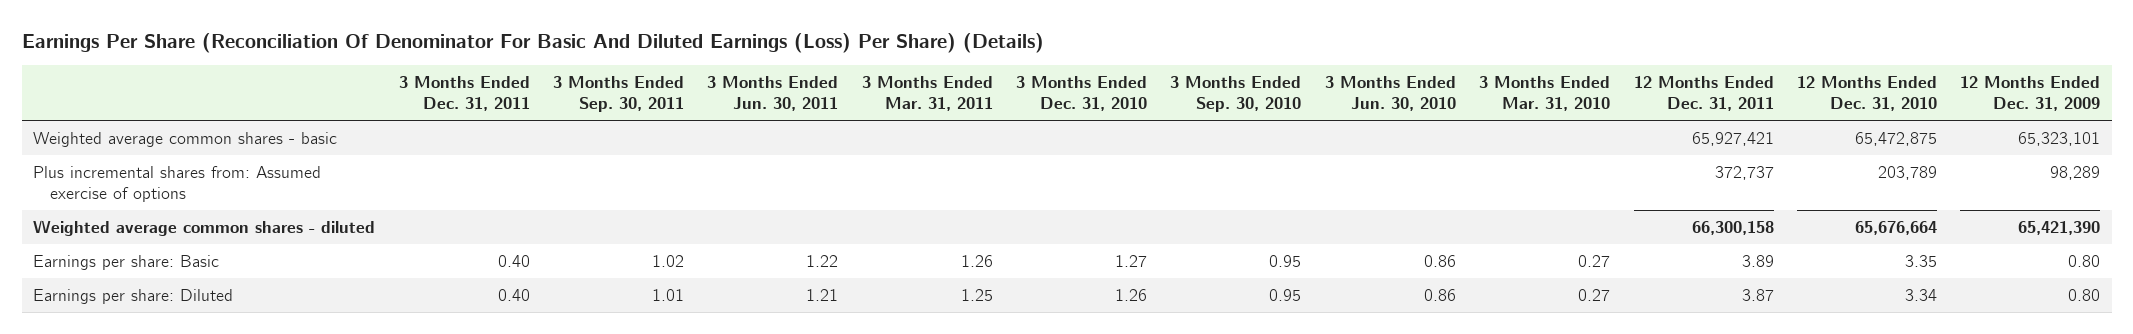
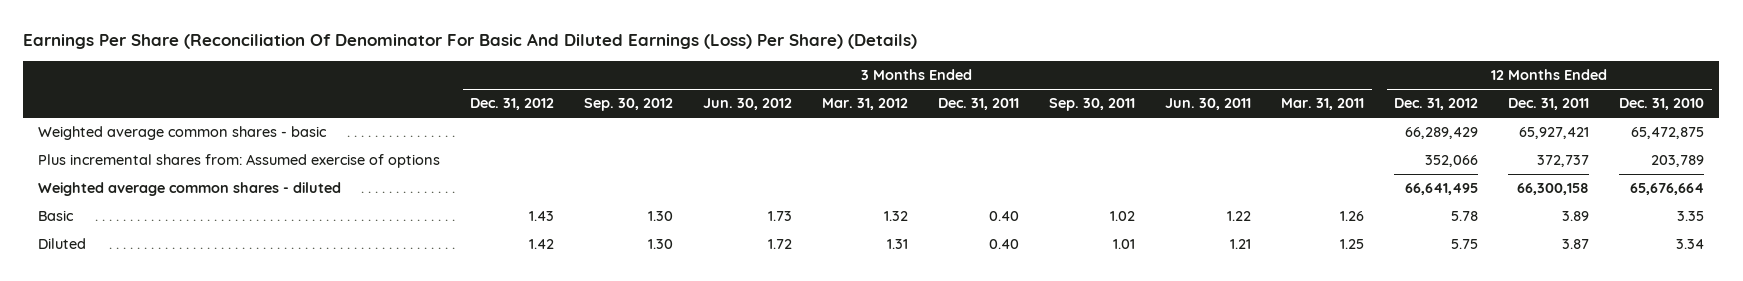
[1016,75,1148,111] 3 Months Ended Dec. 31, 2010 -> none
[1170,75,1302,112] 3 Months Ended Sep. 30, 2010 -> none
[1324,75,1456,111] 3 Months Ended Jun. 30, 2010 -> none
[1479,75,1611,111] 3 Months Ended Mar. 31, 2010 -> none
[1960,75,2101,111] 12 Months Ended Dec. 31, 2009 -> none
none -> [470,98,555,111] Dec. 31, 2012
none -> [584,98,674,112] Sep. 30, 2012
none -> [703,98,793,111] Jun. 30, 2012
none -> [822,98,909,111] Mar. 31, 2012
none -> [1394,98,1479,111] Dec. 31, 2012
[33,254,220,270] Earnings per share: Basic -> [38,210,75,222] Basic
[33,288,234,304] Earnings per share: Diluted -> [38,238,87,250] Diluted

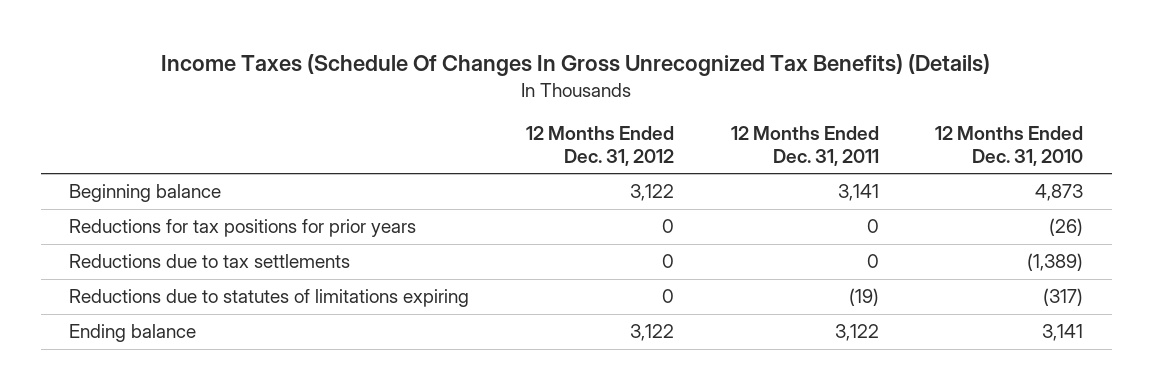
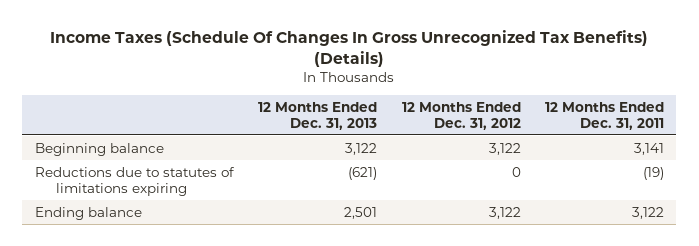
[935,126,1084,166] 12 Months Ended Dec. 31, 2010 -> none
none -> [258,101,378,130] 12 Months Ended Dec. 31, 2013
[69,219,417,238] Reductions for tax positions for prior years -> none
[69,254,351,269] Reductions due to tax settlements -> none

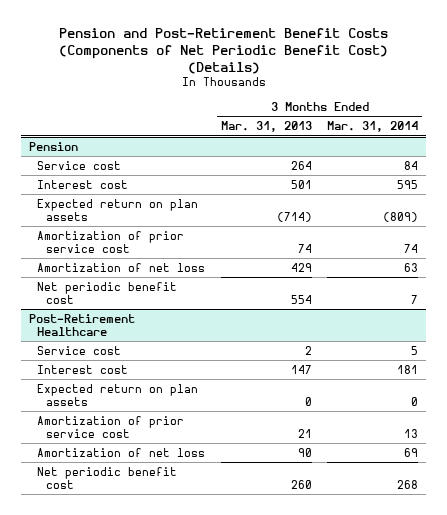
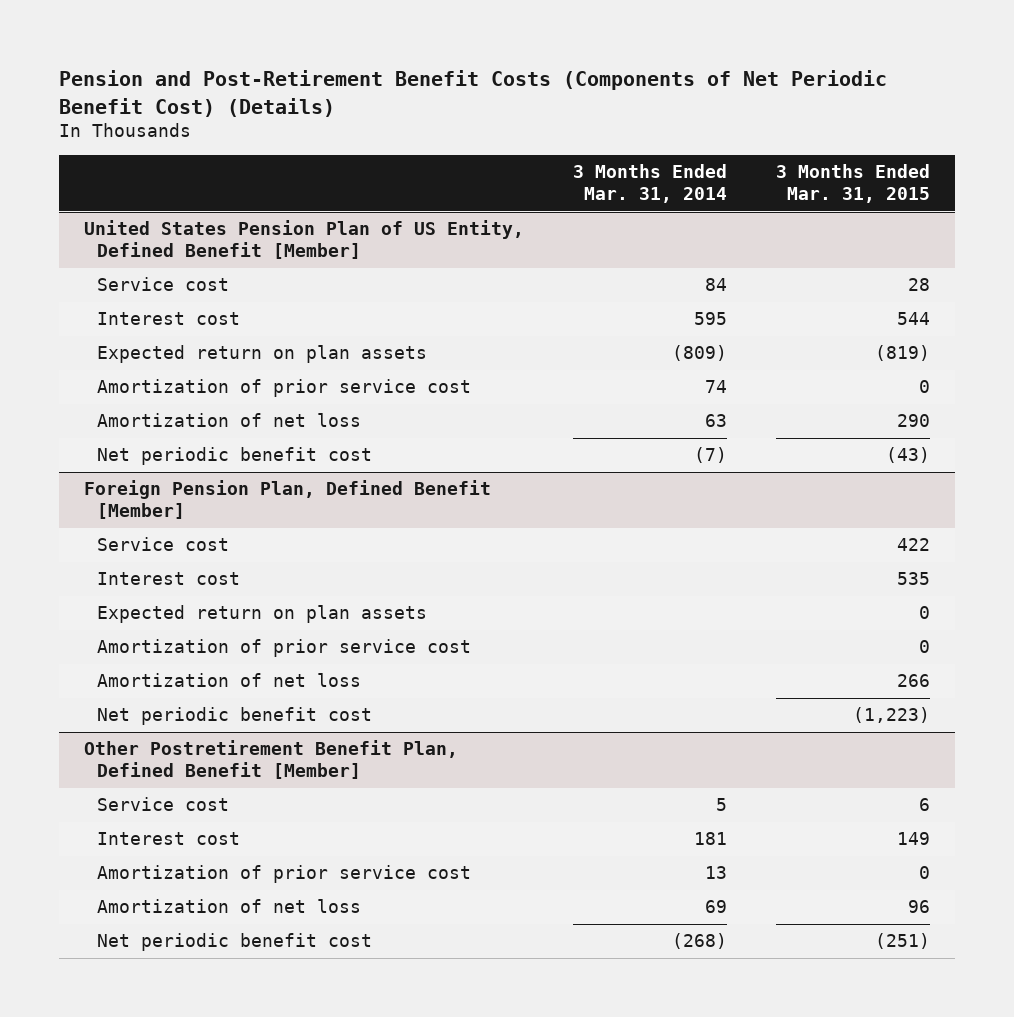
[220,121,312,133] Mar. 31, 2013 -> none
none -> [776,163,931,204] 3 Months Ended Mar. 31, 2015
[28,141,78,151] Pension -> none
none -> [83,220,524,260] United States Pension Plan of US Entity, Defined Benefit [Member]
[28,313,135,336] Post-Retirement Healthcare -> none
[411,294,419,304] 7 -> [693,447,727,464] (7)
none -> [83,480,491,520] Foreign Pension Plan, Defined Benefit [Member]
none -> [96,537,229,552] Service cost
none -> [96,572,240,586] Interest cost
none -> [96,605,427,624] Expected return on plan assets
none -> [96,639,471,658] Amortization of prior service cost
none -> [96,673,361,688] Amortization of net loss
none -> [96,707,372,726] Net periodic benefit cost
none -> [83,740,458,780] Other Postretirement Benefit Plan, Defined Benefit [Member]
[37,383,199,406] Expected return on plan assets -> none
[397,479,419,489] 268 -> [671,933,727,950] (268)

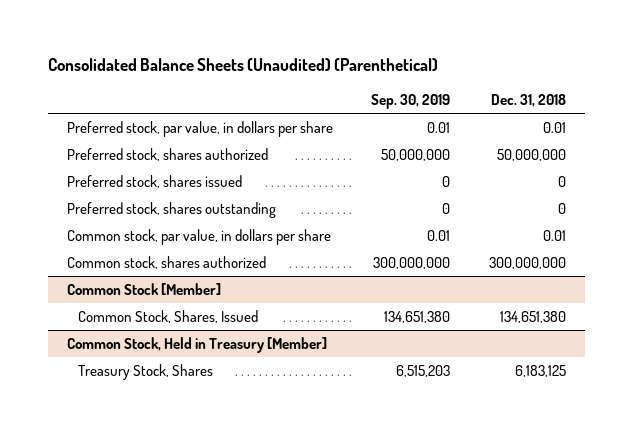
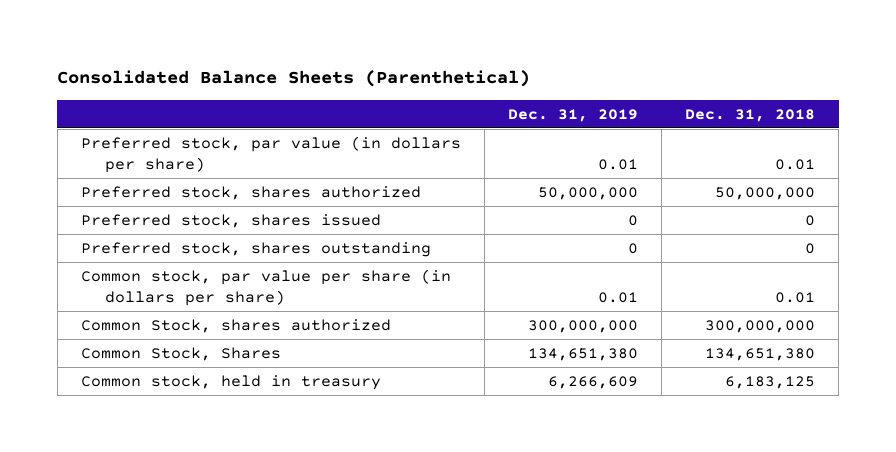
[48,58,439,72] Consolidated Balance Sheets (Unaudited) (Parenthetical) -> [57,70,531,88] Consolidated Balance Sheets (Parenthetical)
[371,93,451,109] Sep. 30, 2019 -> none
none -> [508,108,639,122] Dec. 31, 2019
[67,120,334,137] Preferred stock, par value, in dollars per share -> [81,135,462,174] Preferred stock, par value (in dollars per share)
[67,282,222,295] Common Stock [Member] -> none
[67,336,328,353] Common Stock, Held in Treasury [Member] -> none
[67,228,332,245] Common stock, par value, in dollars per share -> [81,268,452,307] Common stock, par value per share (in dollars per share)
[67,255,267,269] Common stock, shares authorized -> [81,318,392,333] Common Stock, shares authorized
[77,309,258,323] Common Stock, Shares, Issued -> [81,346,282,361] Common Stock, Shares
[77,363,213,380] Treasury Stock, Shares -> [81,374,382,390] Common stock, held in treasury

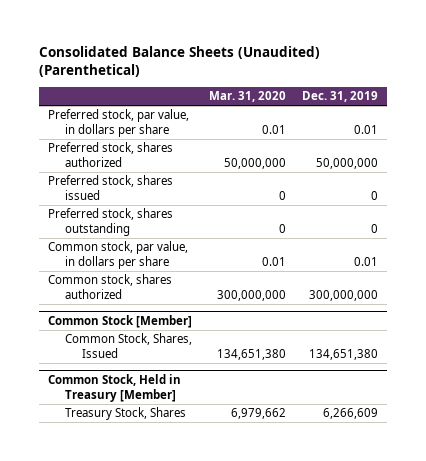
[57,70,531,88] Consolidated Balance Sheets (Parenthetical) -> [39,46,321,78] Consolidated Balance Sheets (Unaudited) (Parenthetical)
[685,108,816,122] Dec. 31, 2018 -> none
none -> [208,91,286,103] Mar. 31, 2020
[81,135,462,174] Preferred stock, par value (in dollars per share) -> [47,109,189,138] Preferred stock, par value, in dollars per share
[81,268,452,307] Common stock, par value per share (in dollars per share) -> [47,241,188,270] Common stock, par value, in dollars per share
[81,318,392,333] Common Stock, shares authorized -> [47,274,172,300] Common stock, shares authorized
none -> [47,314,192,328] Common Stock [Member]
[81,346,282,361] Common Stock, Shares -> [64,333,192,359] Common Stock, Shares, Issued
none -> [47,373,181,402] Common Stock, Held in Treasury [Member]
[81,374,382,390] Common stock, held in treasury -> [64,407,186,421] Treasury Stock, Shares

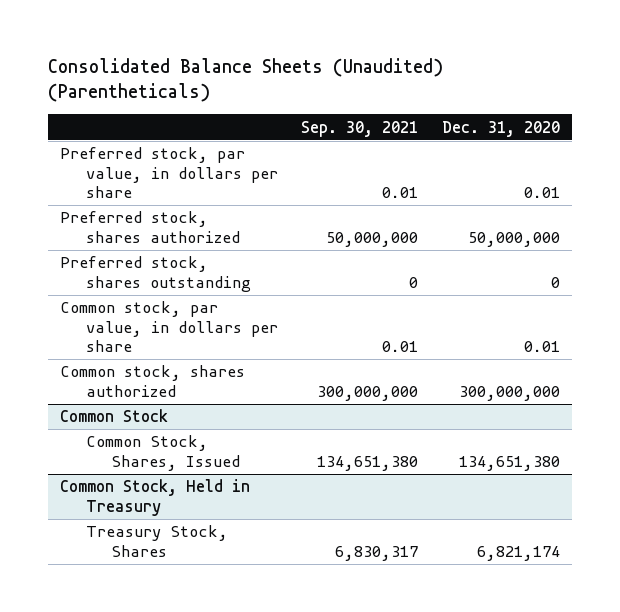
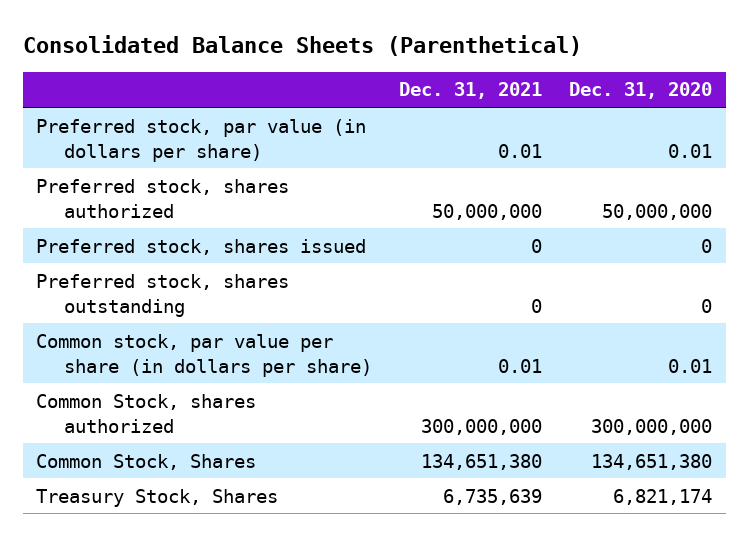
[47,57,443,103] Consolidated Balance Sheets (Unaudited) (Parentheticals) -> [22,34,582,56] Consolidated Balance Sheets (Parenthetical)
[301,120,419,137] Sep. 30, 2021 -> none
none -> [399,82,543,100] Dec. 31, 2021
[59,147,278,199] Preferred stock, par value, in dollars per share -> [36,118,367,162] Preferred stock, par value (in dollars per share)
none -> [36,238,367,255] Preferred stock, shares issued
[59,409,168,423] Common Stock -> none
[59,479,250,516] Common Stock, Held in Treasury -> none
[59,301,278,353] Common stock, par value, in dollars per share -> [36,333,373,377] Common stock, par value per share (in dollars per share)
[59,365,245,397] Common stock, shares authorized -> [36,393,257,433] Common Stock, shares authorized
[85,435,241,471] Common Stock, Shares, Issued -> [36,453,257,470] Common Stock, Shares

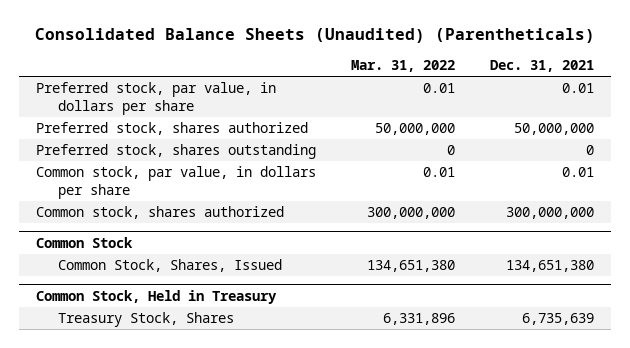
[22,34,582,56] Consolidated Balance Sheets (Parenthetical) -> [34,28,595,44] Consolidated Balance Sheets (Unaudited) (Parentheticals)
[569,82,713,100] Dec. 31, 2020 -> none
none -> [350,60,455,73] Mar. 31, 2022
[36,118,367,162] Preferred stock, par value (in dollars per share) -> [36,82,277,115] Preferred stock, par value, in dollars per share
[36,238,367,255] Preferred stock, shares issued -> none
[36,333,373,377] Common stock, par value per share (in dollars per share) -> [36,166,317,199] Common stock, par value, in dollars per share
[36,393,257,433] Common Stock, shares authorized -> [36,206,285,220] Common stock, shares authorized
none -> [36,237,134,249] Common Stock
[36,453,257,470] Common Stock, Shares -> [58,259,283,273] Common Stock, Shares, Issued
none -> [36,290,278,305] Common Stock, Held in Treasury

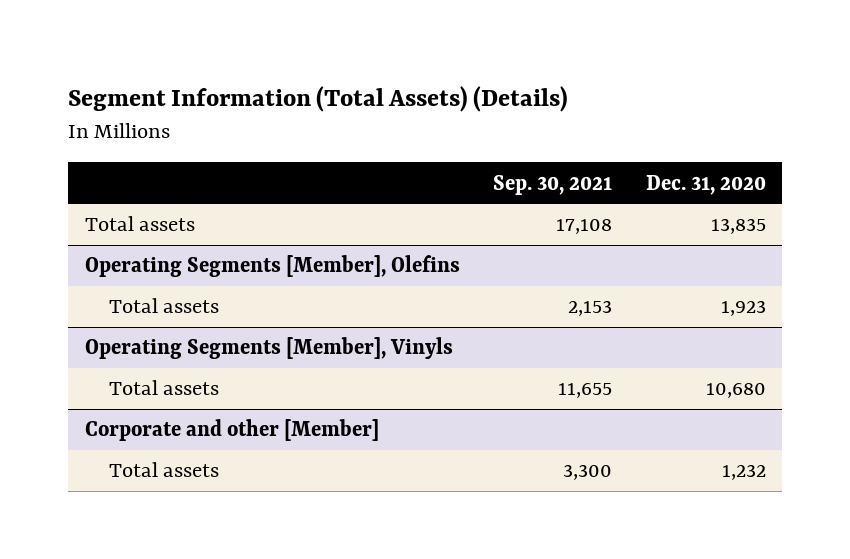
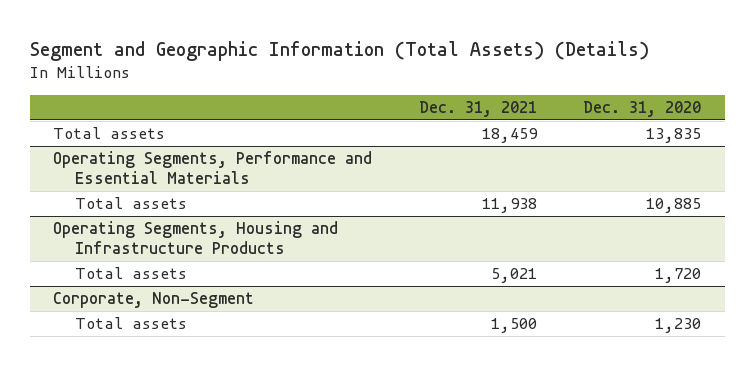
[67,85,568,112] Segment Information (Total Assets) (Details) -> [29,40,649,61] Segment and Geographic Information (Total Assets) (Details)
[493,174,613,195] Sep. 30, 2021 -> none
none -> [418,101,537,118] Dec. 31, 2021
[84,255,460,278] Operating Segments [Member], Olefins -> none
[84,337,453,360] Operating Segments [Member], Vinyls -> none
none -> [53,151,373,184] Operating Segments, Performance and Essential Materials
[720,300,766,317] 1,923 -> [646,198,702,214] 10,885
none -> [53,221,339,254] Operating Segments, Housing and Infrastructure Products
[705,383,766,399] 10,680 -> [655,268,702,284] 1,720
[84,419,379,442] Corporate and other [Member] -> [53,292,255,309] Corporate, Non-Segment
[721,464,766,481] 1,232 -> [655,318,702,334] 1,230

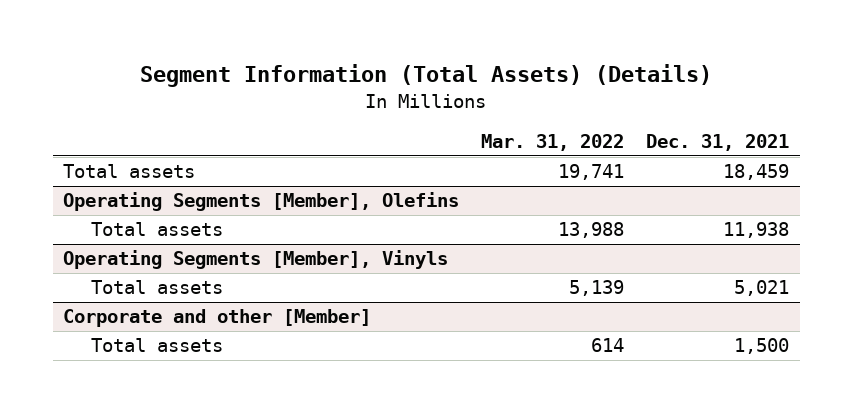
[29,40,649,61] Segment and Geographic Information (Total Assets) (Details) -> [140,64,713,88] Segment Information (Total Assets) (Details)
[583,101,702,118] Dec. 31, 2020 -> none
none -> [481,134,625,152] Mar. 31, 2022
[53,151,373,184] Operating Segments, Performance and Essential Materials -> none
none -> [63,192,460,212] Operating Segments [Member], Olefins
[53,221,339,254] Operating Segments, Housing and Infrastructure Products -> none
none -> [63,250,449,270] Operating Segments [Member], Vinyls
[53,292,255,309] Corporate, Non-Segment -> [63,309,372,328] Corporate and other [Member]

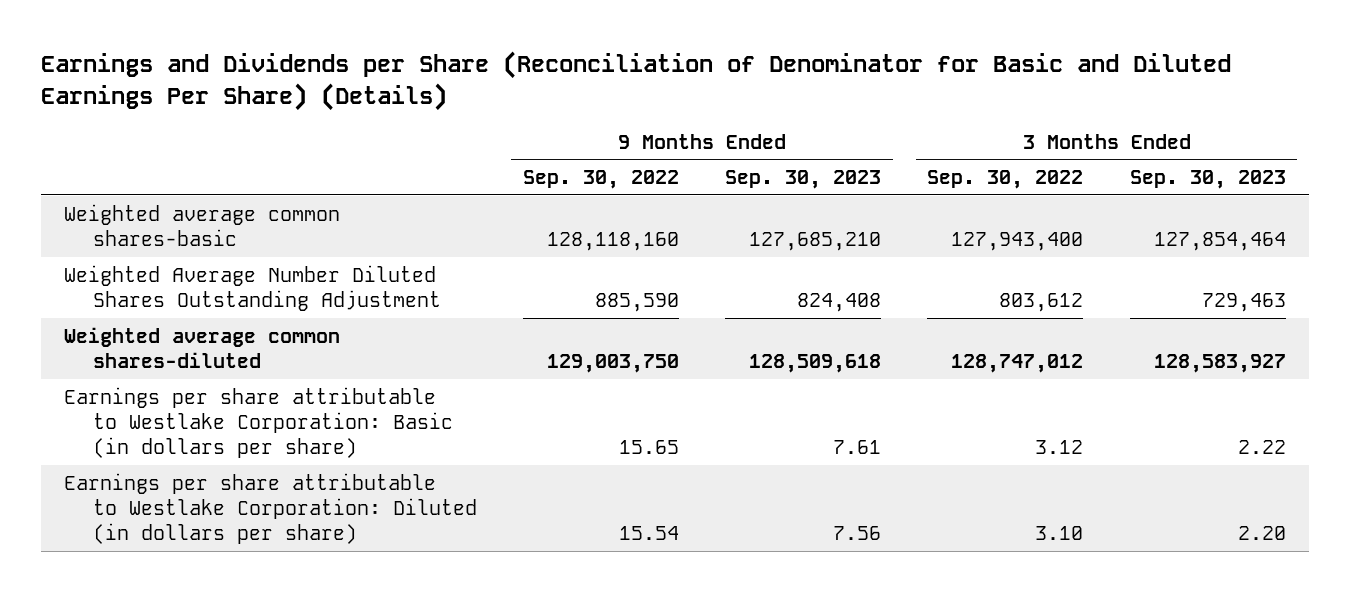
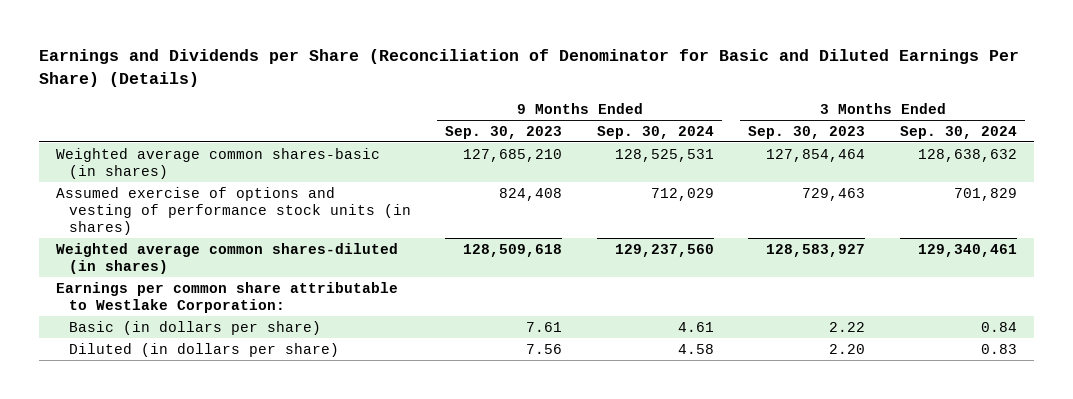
[523,170,680,190] Sep. 30, 2022 -> none
[927,170,1084,190] Sep. 30, 2022 -> none
none -> [596,125,714,139] Sep. 30, 2024
none -> [899,125,1017,139] Sep. 30, 2024
[63,203,340,246] Weighted average common shares-basic -> [56,147,381,179] Weighted average common shares-basic (in shares)
[63,264,441,311] Weighted Average Number Diluted Shares Outstanding Adjustment -> [56,186,411,235] Assumed exercise of options and vesting of performance stock units (in shares)
[63,326,340,368] Weighted average common shares-diluted -> [56,242,399,274] Weighted average common shares-diluted (in shares)
none -> [56,281,399,313] Earnings per common share attributable to Westlake Corporation:
[63,386,453,458] Earnings per share attributable to Westlake Corporation: Basic (in dollars per share) -> [68,320,321,335] Basic (in dollars per share)
[63,472,477,544] Earnings per share attributable to Westlake Corporation: Diluted (in dollars per share) -> [68,342,339,357] Diluted (in dollars per share)

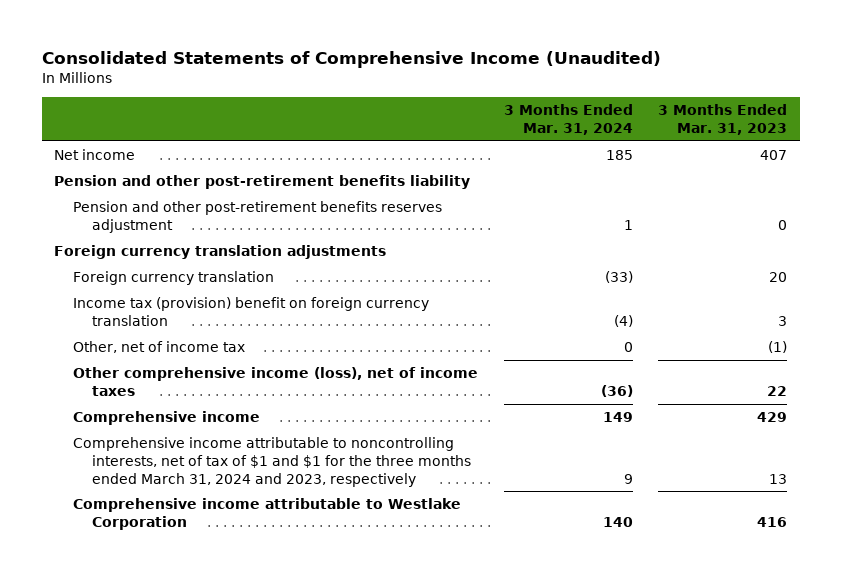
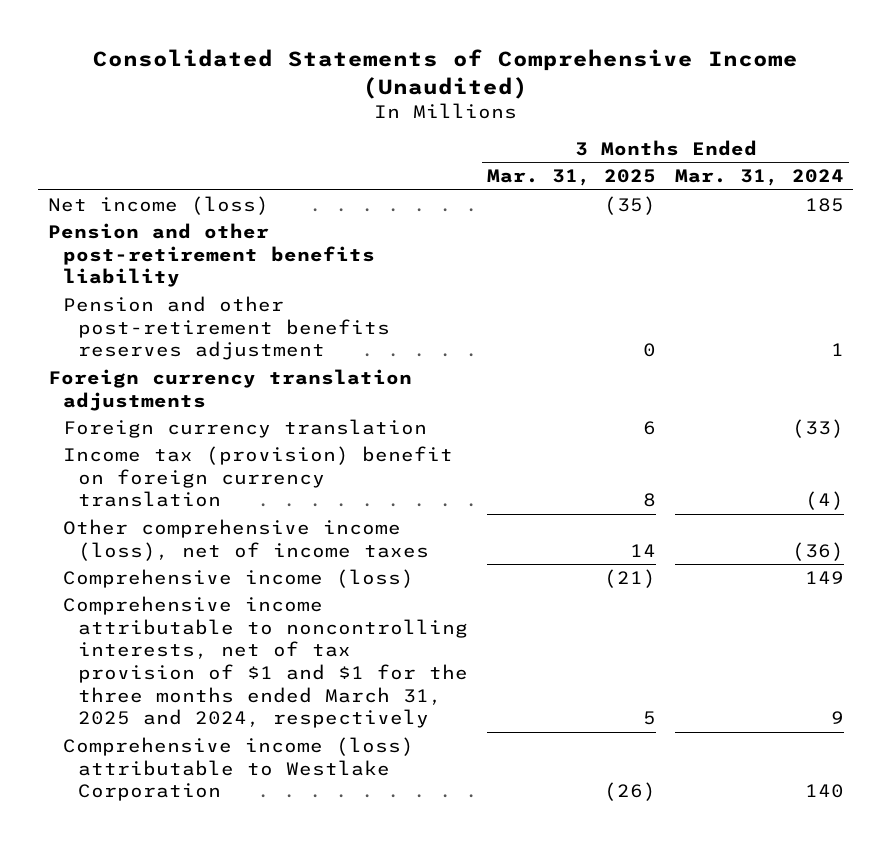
[658,104,788,136] 3 Months Ended Mar. 31, 2023 -> none
none -> [487,169,657,187] Mar. 31, 2025
[54,149,136,161] Net income -> [47,195,269,215] Net income (loss)
[73,341,246,354] Other, net of income tax -> none
[73,411,261,426] Comprehensive income -> [62,568,414,588] Comprehensive income (loss)
[73,437,472,487] Comprehensive income attributable to noncontrolling interests, net of tax of $1 and $1 for the three months ended March 31, 2024 and 2023, respectively -> [62,595,469,729] Comprehensive income attributable to noncontrolling interests, net of tax provision of $1 and $1 for the three months ended March 31, 2025 and 2024, respectively
[73,498,462,530] Comprehensive income attributable to Westlake Corporation -> [62,736,414,802] Comprehensive income (loss) attributable to Westlake Corporation

